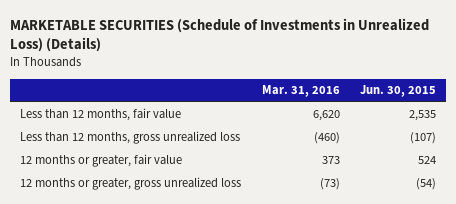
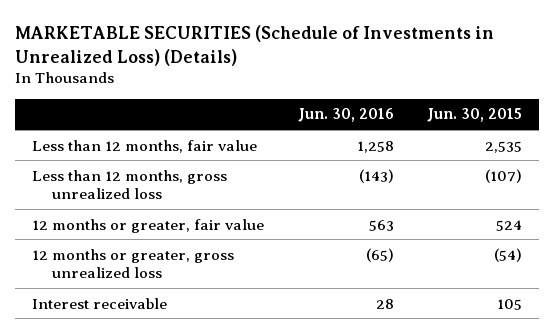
[261,85,340,98] Mar. 31, 2016 -> none
none -> [297,108,394,123] Jun. 30, 2016
none -> [31,297,167,309] Interest receivable

